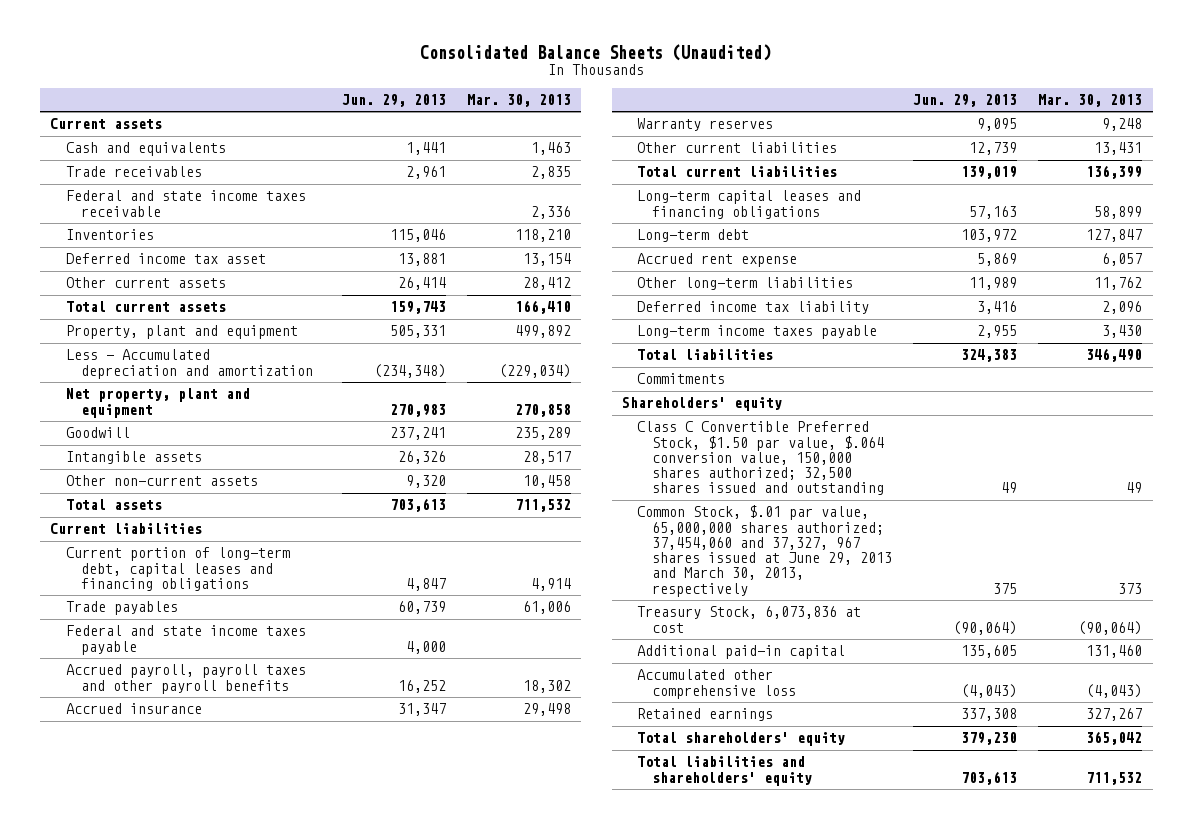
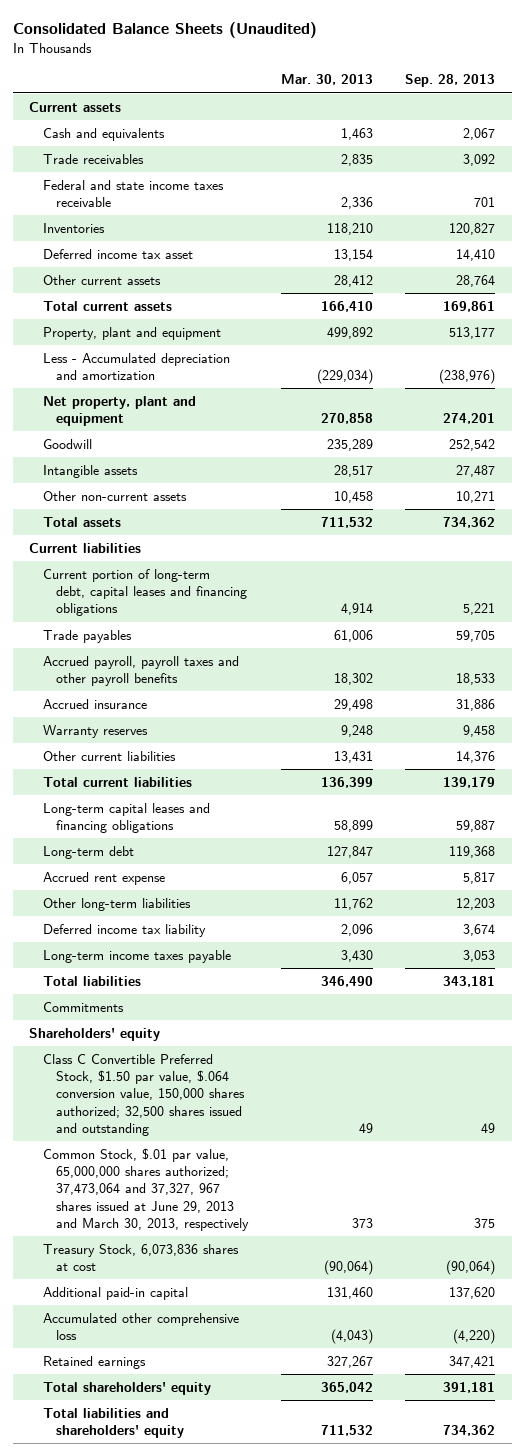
[341,94,446,108] Jun. 29, 2013 -> none
none -> [405,74,496,88] Sep. 28, 2013
[65,625,306,655] Federal and state income taxes payable -> none
[637,505,893,597] Common Stock, $.01 par value, 65,000,000 shares authorized; 37,454,060 and 37,327, 967 shares issued at June 29, 2013 and March 30, 2013, respectively -> [42,1147,249,1232] Common Stock, $.01 par value, 65,000,000 shares authorized; 37,473,064 and 37,327, 967 shares issued at June 29, 2013 and March 30, 2013, respectively
[637,606,862,633] Treasury Stock, 6,073,836 at cost -> [42,1243,239,1272] Treasury Stock, 6,073,836 shares at cost

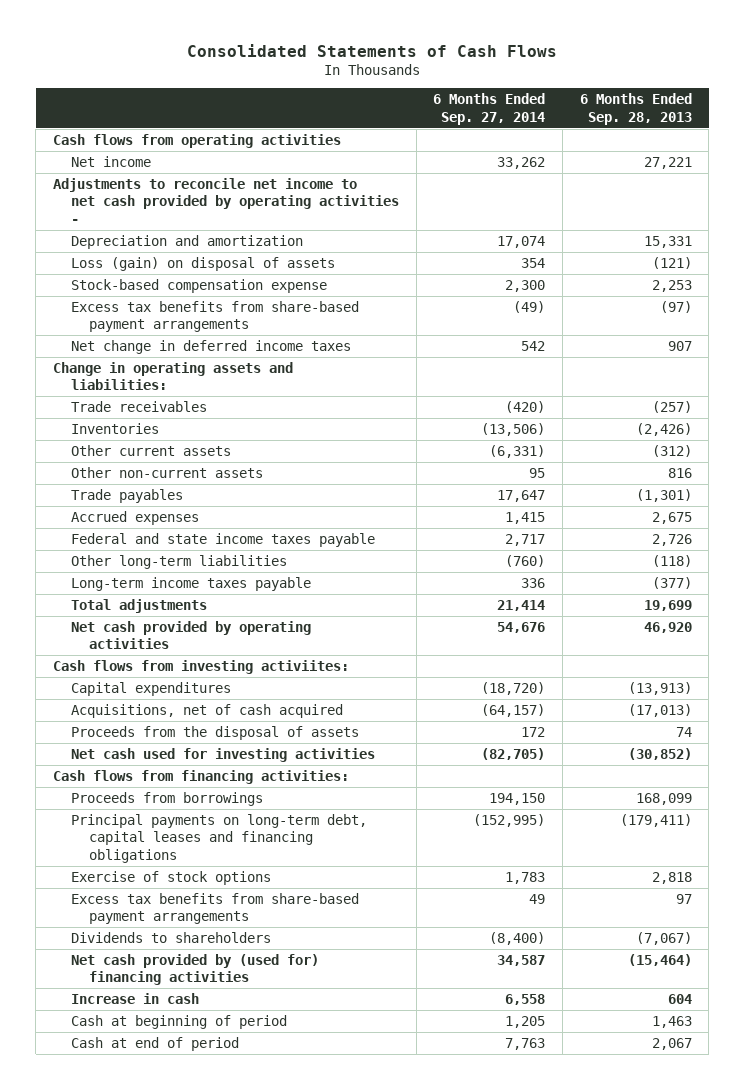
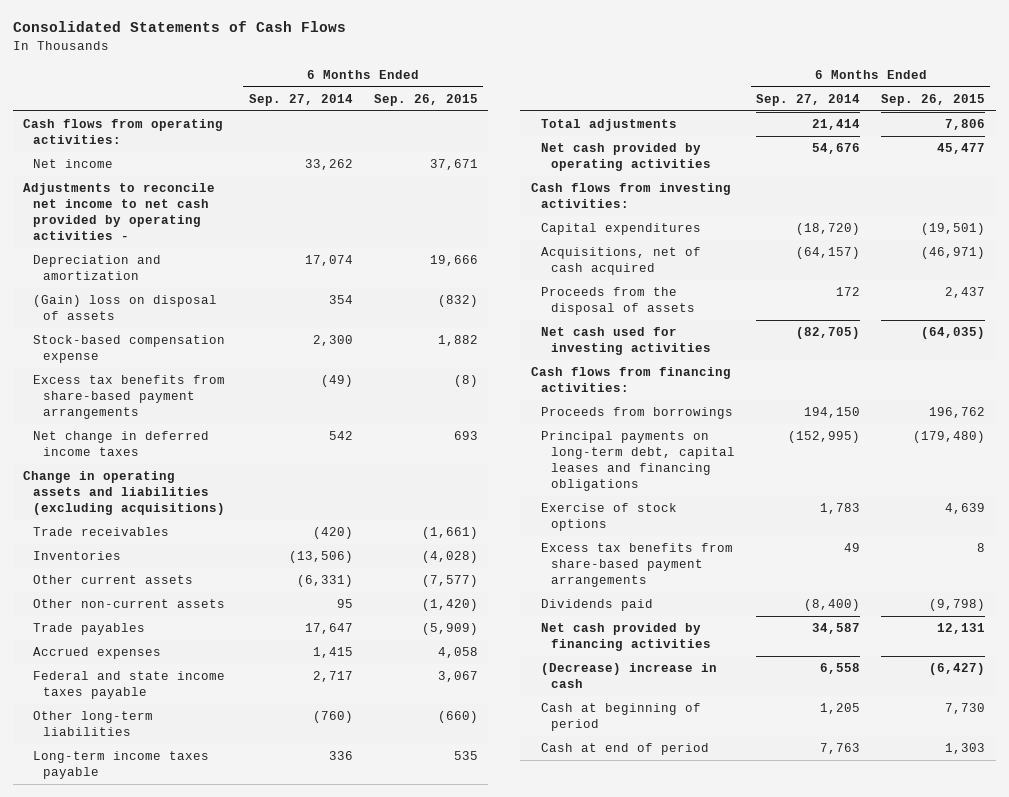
[579,93,692,125] 6 Months Ended Sep. 28, 2013 -> none
none -> [373,93,478,106] Sep. 26, 2015
[52,133,341,148] Cash flows from operating activities -> [23,119,224,145] Cash flows from operating activities:
[71,256,336,271] Loss (gain) on disposal of assets -> [33,295,218,321] (Gain) loss on disposal of assets
[52,361,293,391] Change in operating assets and liabilities: -> [23,471,226,516] Change in operating assets and liabilities (excluding acquisitions)
[52,659,349,674] Cash flows from investing activiites: -> [530,183,731,209] Cash flows from investing activities:
[71,931,272,943] Dividends to shareholders -> [540,599,653,612] Dividends paid
[71,953,320,986] Net cash provided by (used for) financing activities -> [540,623,711,652] Net cash provided by financing activities
[71,992,200,1004] Increase in cash -> [540,663,717,689] (Decrease) increase in cash

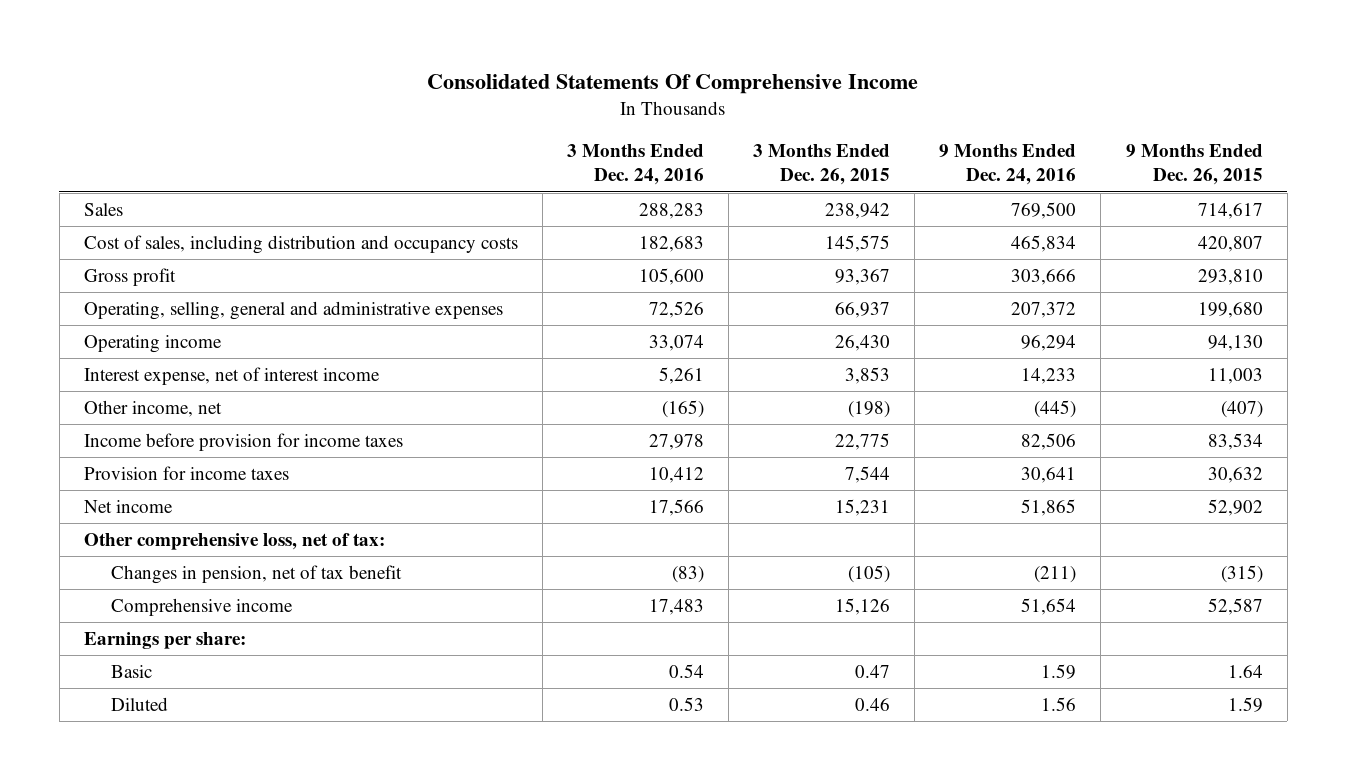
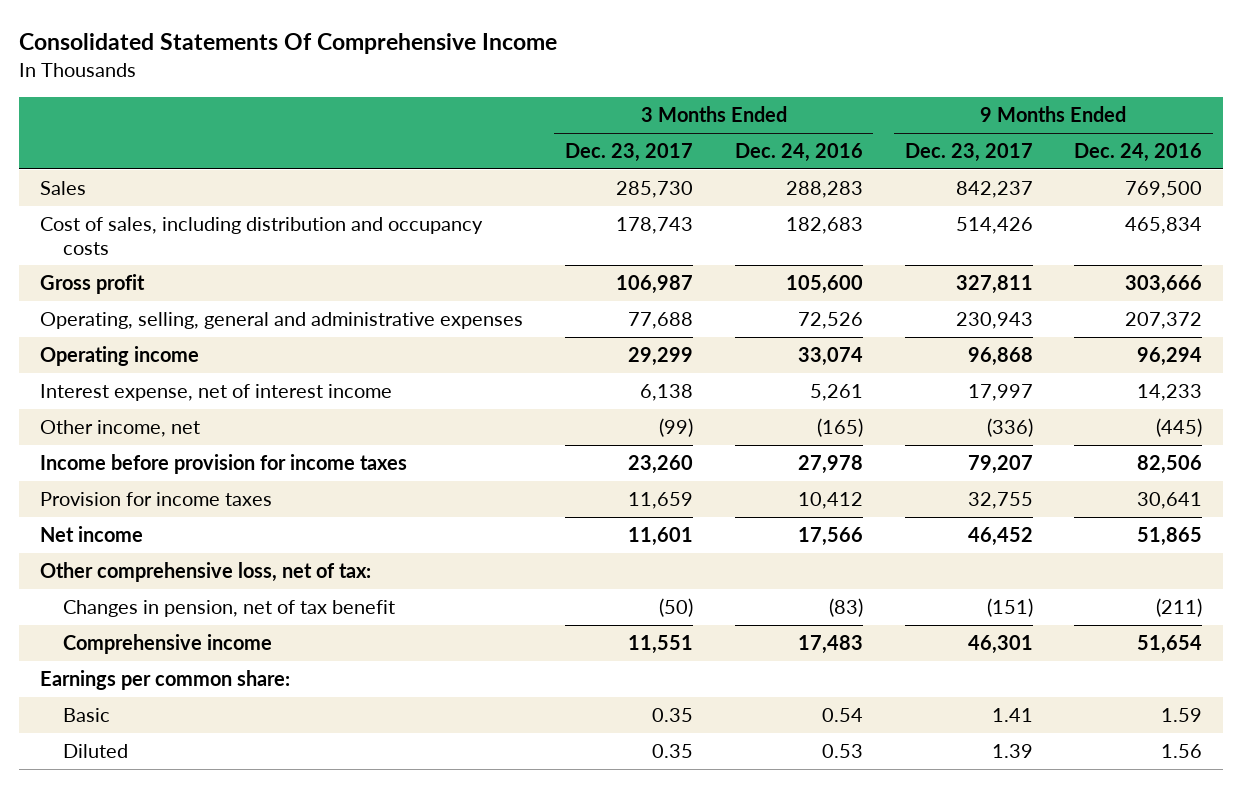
[753,143,891,186] 3 Months Ended Dec. 26, 2015 -> none
[1125,143,1263,186] 9 Months Ended Dec. 26, 2015 -> none
none -> [564,143,693,163] Dec. 23, 2017
none -> [904,143,1033,163] Dec. 23, 2017
[83,631,246,649] Earnings per share: -> [39,670,290,691] Earnings per common share:

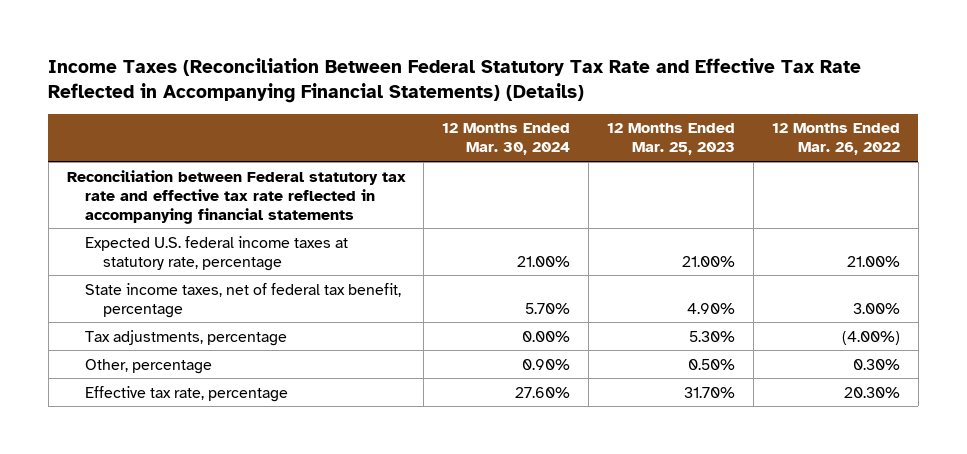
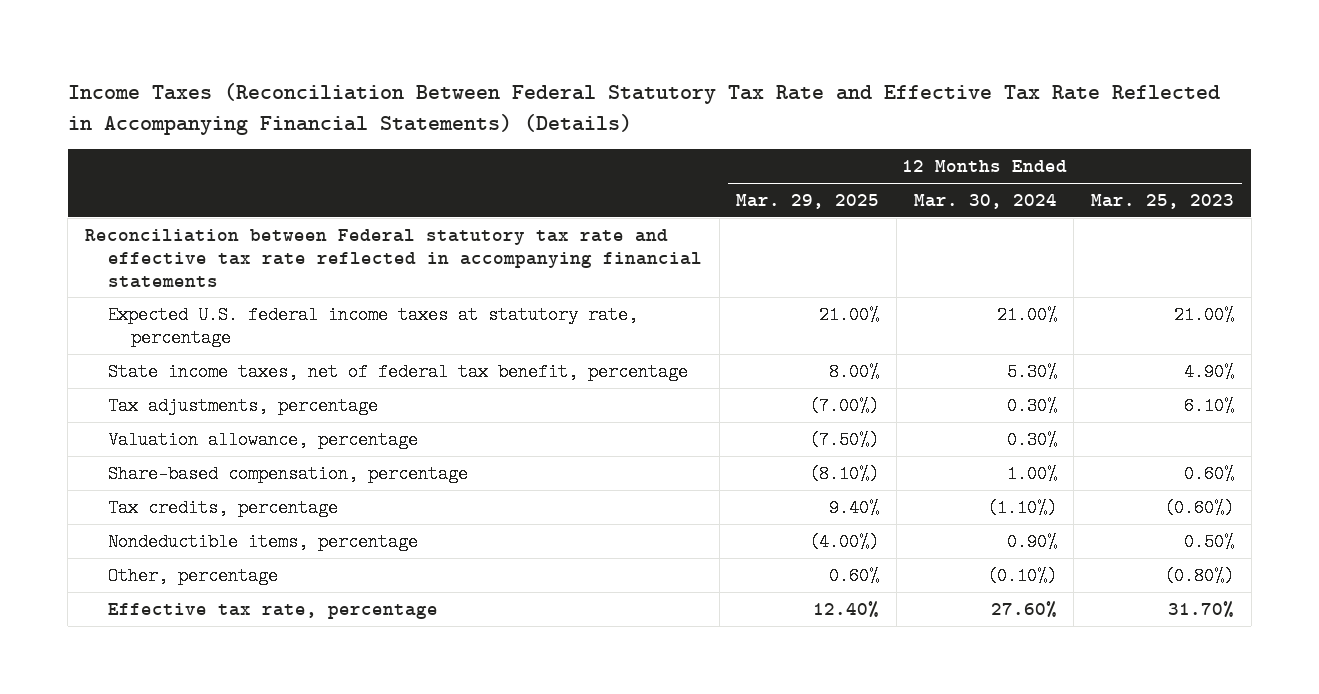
[771,123,900,156] 12 Months Ended Mar. 26, 2022 -> none
none -> [736,193,880,209] Mar. 29, 2025
[525,302,571,314] 5.70% -> [1006,362,1057,381] 5.30%
[522,330,571,342] 0.00% -> [1006,396,1057,415] 0.30%
[689,330,736,342] 5.30% -> [1183,396,1234,415] 6.10%
none -> [108,430,419,449] Valuation allowance, percentage
none -> [108,464,469,483] Share-based compensation, percentage
none -> [108,498,339,517] Tax credits, percentage
none -> [108,532,419,551] Nondeductible items, percentage
[522,358,571,370] 0.90% -> [986,566,1057,585] (0.10%)
[688,358,736,370] 0.50% -> [1163,566,1234,585] (0.80%)

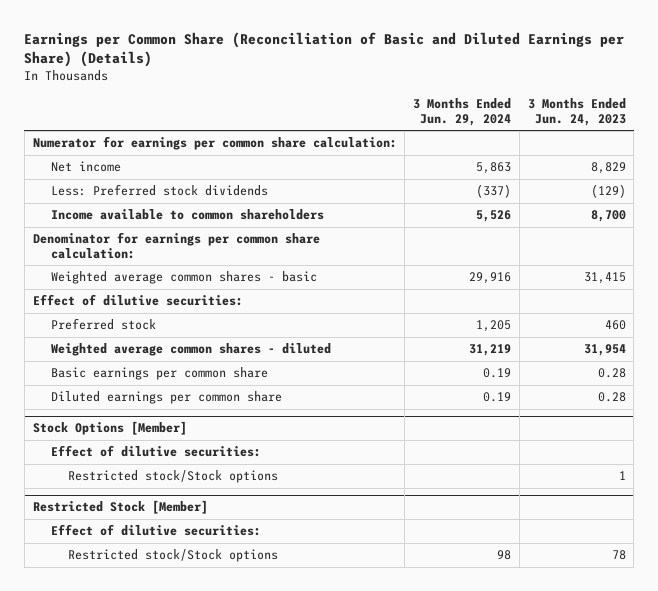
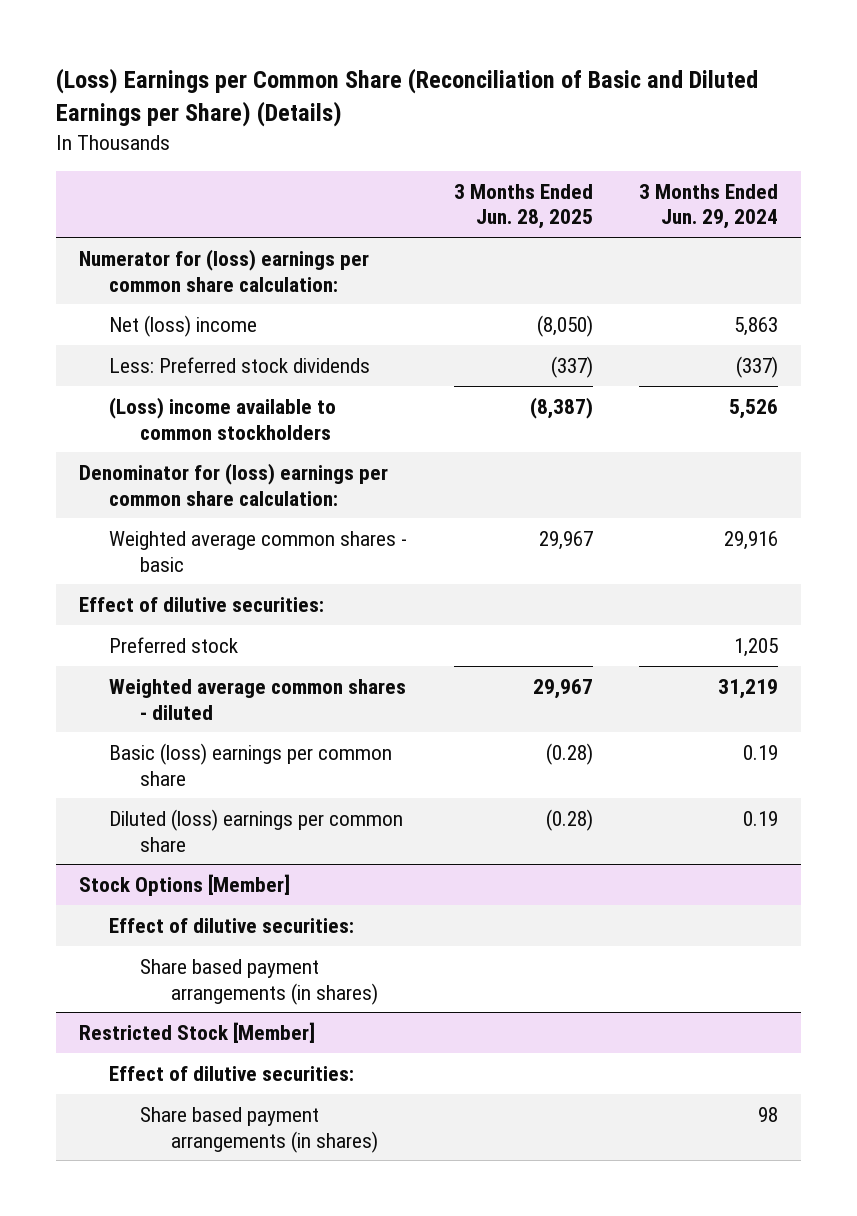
[24,31,625,67] Earnings per Common Share (Reconciliation of Basic and Diluted Earnings per Share) (Details) -> [55,68,758,128] (Loss) Earnings per Common Share (Reconciliation of Basic and Diluted Earnings per Share) (Details)
[527,98,626,126] 3 Months Ended Jun. 24, 2023 -> none
none -> [453,183,593,230] 3 Months Ended Jun. 28, 2025
[32,136,397,151] Numerator for earnings per common share calculation: -> [78,248,369,292] Numerator for (loss) earnings per common share calculation:
[50,161,121,173] Net income -> [109,314,258,337] Net (loss) income
[50,209,324,221] Income available to common shareholders -> [109,396,337,440] (Loss) income available to common stockholders
[32,232,320,259] Denominator for earnings per common share calculation: -> [78,462,388,506] Denominator for (loss) earnings per common share calculation:
[50,367,268,381] Basic earnings per common share -> [109,742,393,786] Basic (loss) earnings per common share
[50,391,282,405] Diluted earnings per common share -> [109,808,404,852] Diluted (loss) earnings per common share
[68,470,279,484] Restricted stock/Stock options -> [140,958,378,1005] Share based payment arrangements (in shares)
[68,549,279,563] Restricted stock/Stock options -> [140,1106,378,1153] Share based payment arrangements (in shares)

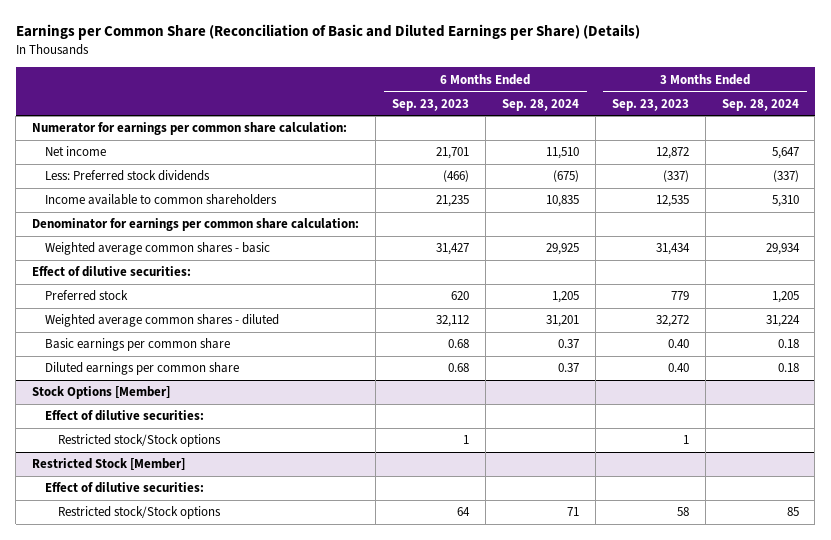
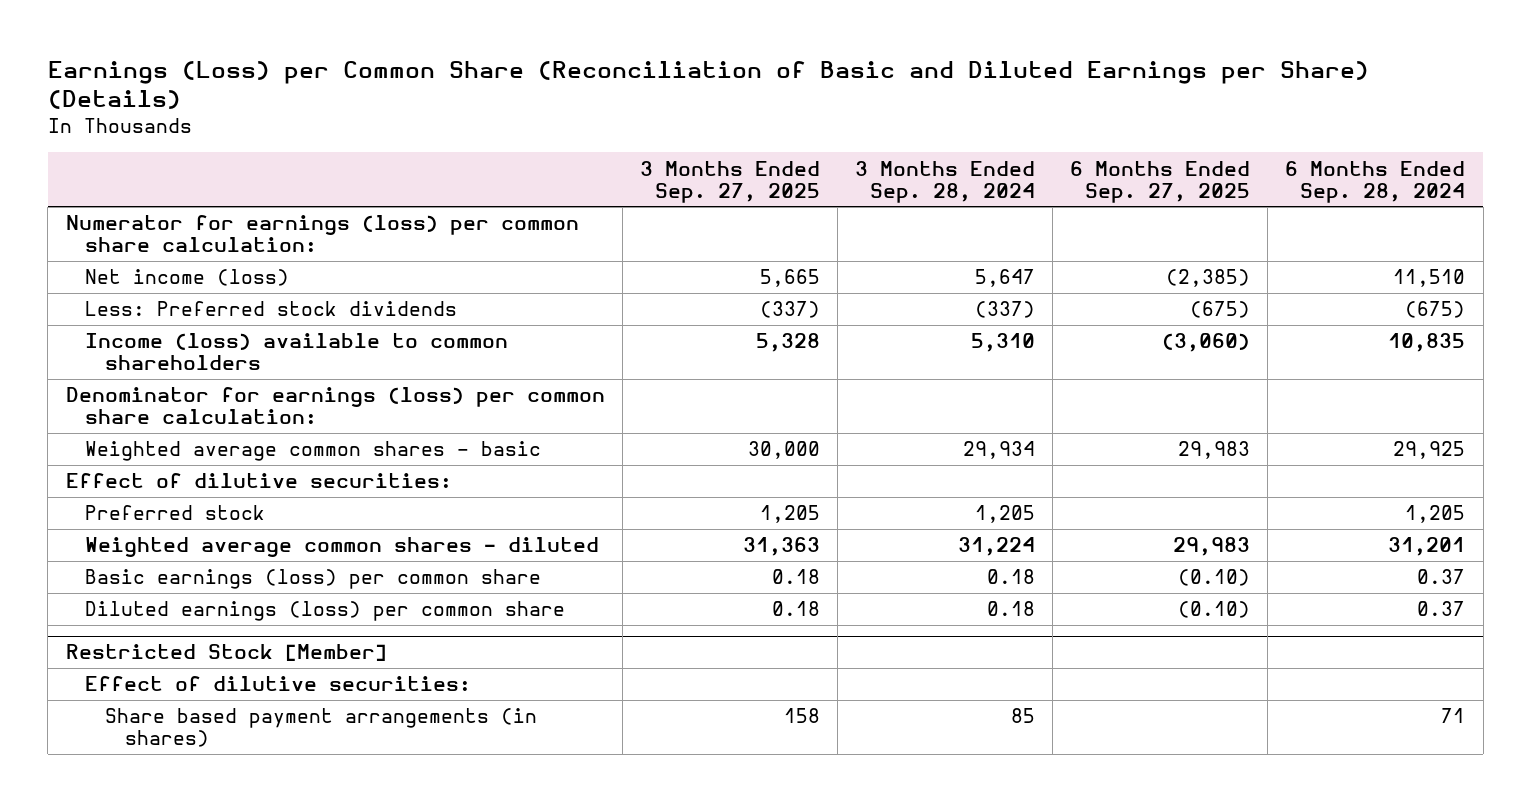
[15,24,640,41] Earnings per Common Share (Reconciliation of Basic and Diluted Earnings per Share) (Details) -> [47,60,1369,110] Earnings (Loss) per Common Share (Reconciliation of Basic and Diluted Earnings per Share) (Details)
[391,98,469,111] Sep. 23, 2023 -> none
[611,98,689,111] Sep. 23, 2023 -> none
none -> [639,160,820,203] 3 Months Ended Sep. 27, 2025
none -> [1070,160,1251,203] 6 Months Ended Sep. 27, 2025
[32,122,348,136] Numerator for earnings per common share calculation: -> [65,215,579,253] Numerator for earnings (loss) per common share calculation:
[45,146,107,157] Net income -> [85,269,290,287] Net income (loss)
[45,194,278,206] Income available to common shareholders -> [85,333,509,371] Income (loss) available to common shareholders
[32,218,360,232] Denominator for earnings per common share calculation: -> [65,387,605,425] Denominator for earnings (loss) per common share calculation:
[32,386,171,400] Stock Options [Member] -> none
[45,410,205,422] Effect of dilutive securities: -> none
[58,434,222,448] Restricted stock/Stock options -> none
[45,338,231,352] Basic earnings per common share -> [85,569,542,590] Basic earnings (loss) per common share
[45,362,240,376] Diluted earnings per common share -> [85,601,566,622] Diluted earnings (loss) per common share
[58,506,222,520] Restricted stock/Stock options -> [105,708,538,748] Share based payment arrangements (in shares)

